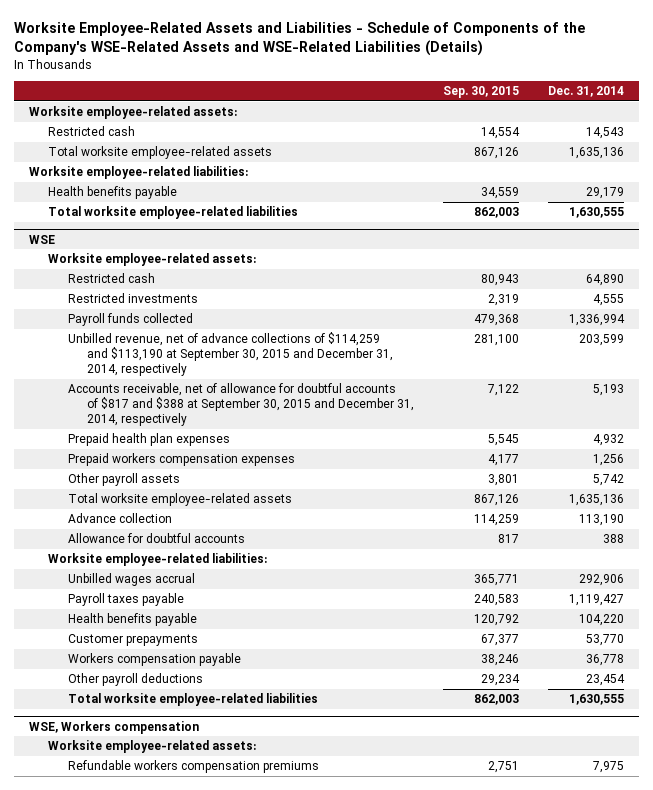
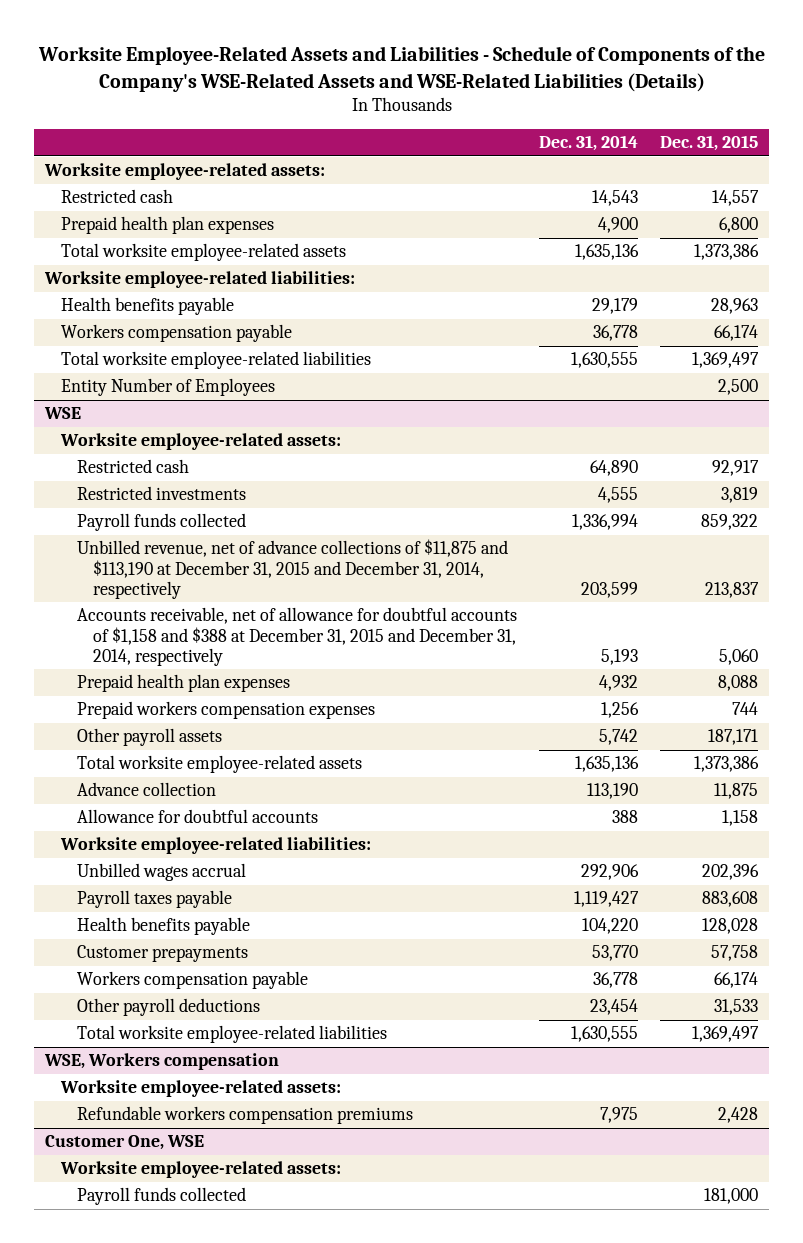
[443,86,520,99] Sep. 30, 2015 -> none
none -> [660,135,759,152] Dec. 31, 2015
none -> [60,216,274,235] Prepaid health plan expenses
none -> [60,324,292,343] Workers compensation payable
none -> [60,378,275,397] Entity Number of Employees
[67,332,394,377] Unbilled revenue, net of advance collections of $114,259 and $113,190 at September 30, 2015 and December 31, 2014, respectively -> [76,539,508,599] Unbilled revenue, net of advance collections of $11,875 and $113,190 at December 31, 2015 and December 31, 2014, respectively
[67,383,415,427] Accounts receivable, net of allowance for doubtful accounts of $817 and $388 at September 30, 2015 and December 31, 2014, respectively -> [76,607,517,666] Accounts receivable, net of allowance for doubtful accounts of $1,158 and $388 at December 31, 2015 and December 31, 2014, respectively
none -> [44,1135,204,1151] Customer One, WSE
none -> [59,1161,341,1179] Worksite employee-related assets:
none -> [76,1187,246,1206] Payroll funds collected

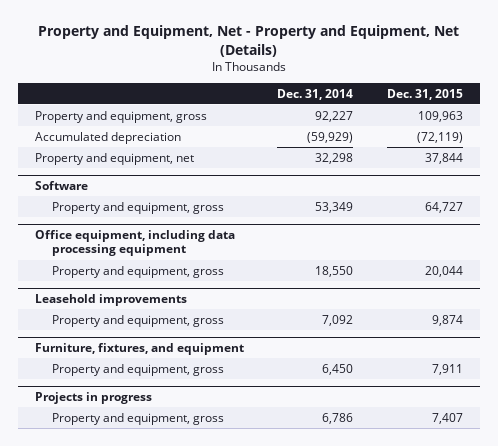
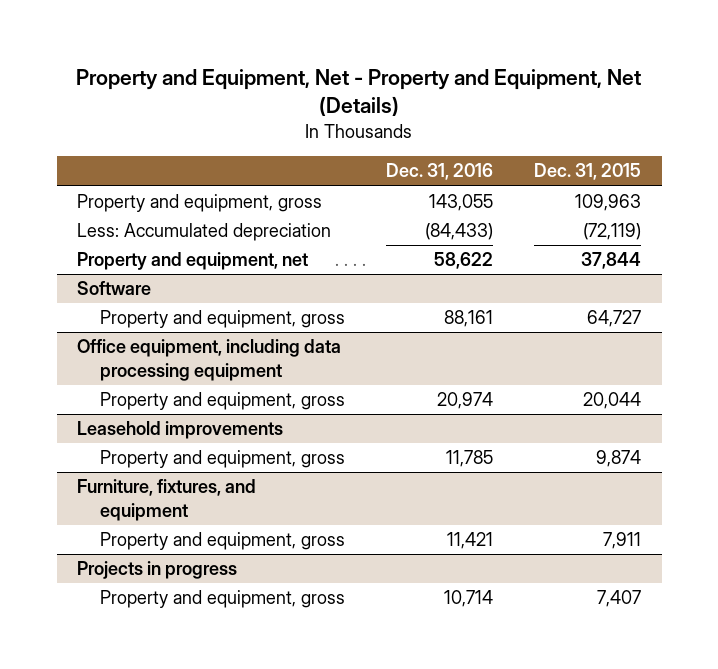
[277,88,354,100] Dec. 31, 2014 -> none
none -> [386,163,494,181] Dec. 31, 2016
[34,131,181,144] Accumulated depreciation -> [77,223,332,242] Less: Accumulated depreciation

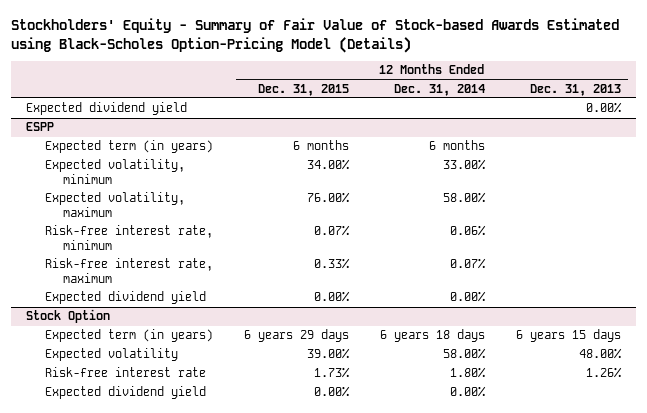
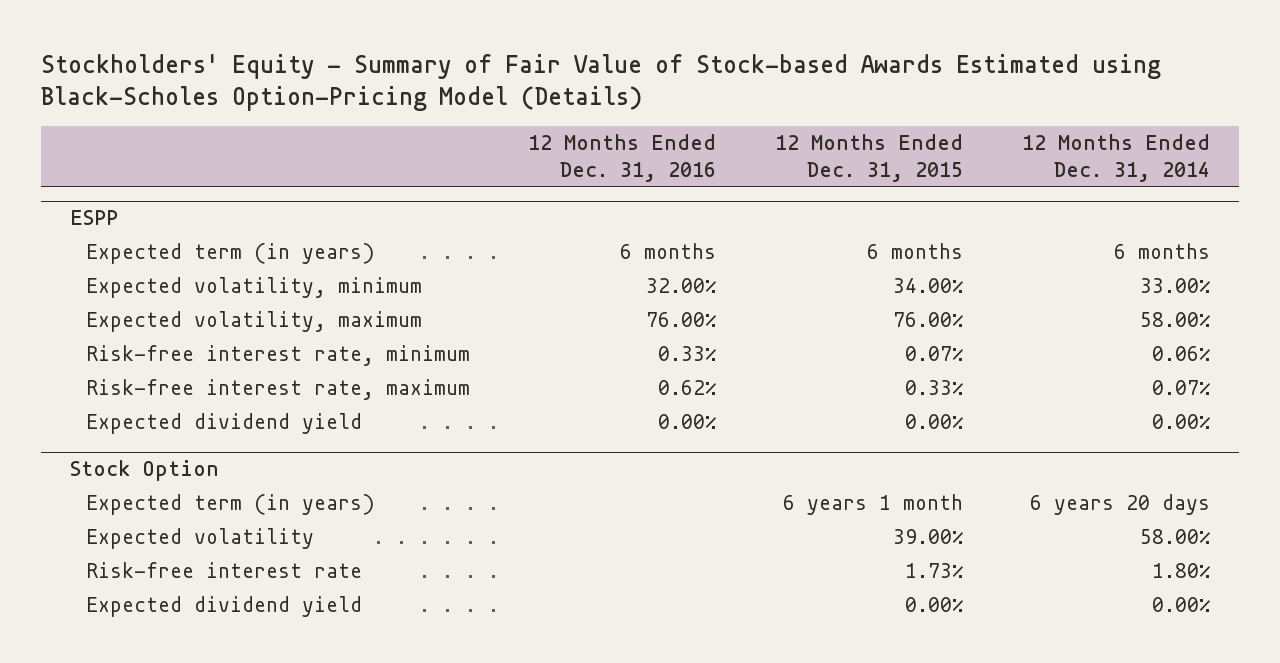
[529,83,621,96] Dec. 31, 2013 -> none
none -> [528,134,717,183] 12 Months Ended Dec. 31, 2016
[26,102,188,116] Expected dividend yield -> none
[243,329,349,343] 6 years 29 days -> [783,493,964,515] 6 years 1 month
[379,329,485,343] 6 years 18 days -> [1029,493,1210,515] 6 years 20 days

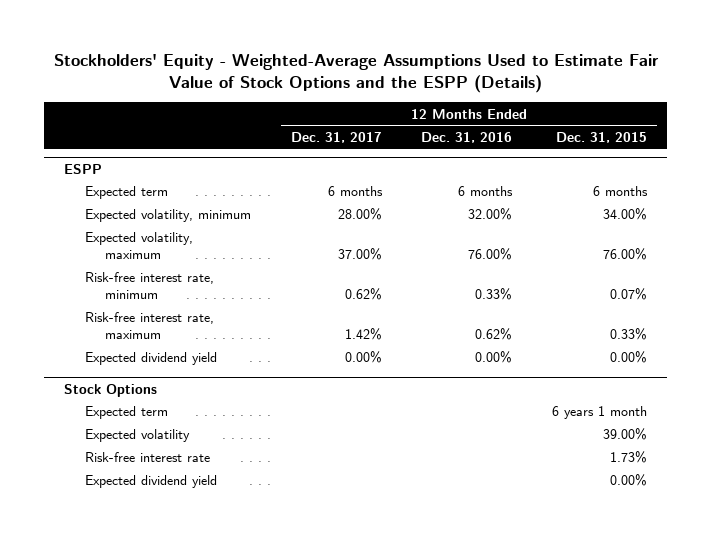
[40,54,1161,112] Stockholders' Equity - Summary of Fair Value of Stock-based Awards Estimated using Black-Scholes Option-Pricing Model (Details) -> [53,54,659,94] Stockholders' Equity - Weighted-Average Assumptions Used to Estimate Fair Value of Stock Options and the ESPP (Details)
[1021,134,1210,183] 12 Months Ended Dec. 31, 2014 -> none
none -> [290,131,382,143] Dec. 31, 2017
[85,242,375,264] Expected term (in years) -> [84,186,168,200] Expected term
[70,460,220,482] Stock Option -> [64,383,158,397] Stock Options
[85,493,375,515] Expected term (in years) -> [84,406,168,420] Expected term

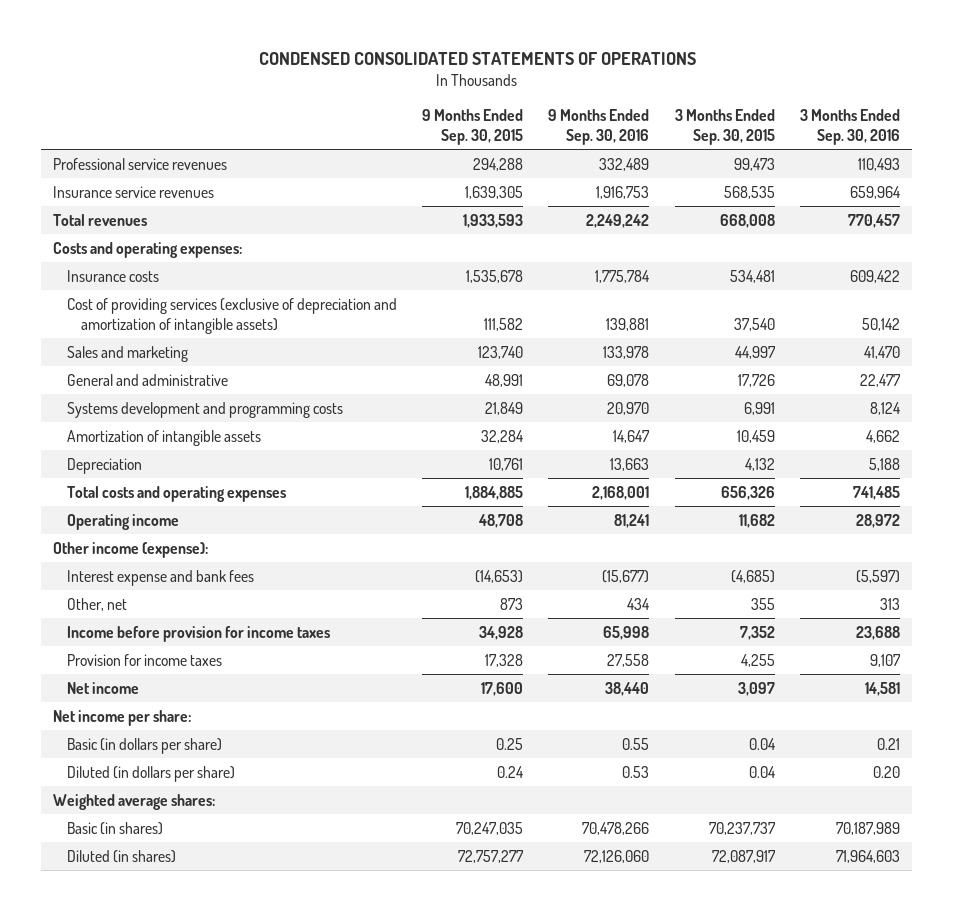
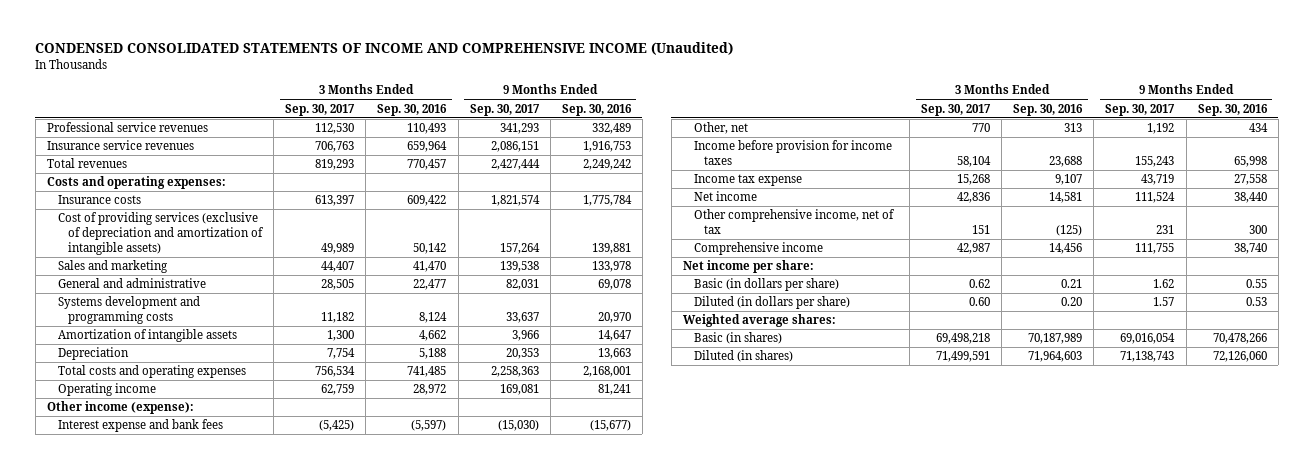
[258,51,696,65] CONDENSED CONSOLIDATED STATEMENTS OF OPERATIONS -> [35,42,734,56] CONDENSED CONSOLIDATED STATEMENTS OF INCOME AND COMPREHENSIVE INCOME (Unaudited)
[422,108,524,145] 9 Months Ended Sep. 30, 2015 -> none
[674,108,775,145] 3 Months Ended Sep. 30, 2015 -> none
none -> [285,103,356,116] Sep. 30, 2017
none -> [469,103,540,116] Sep. 30, 2017
[66,653,222,666] Provision for income taxes -> [693,174,802,187] Income tax expense
none -> [693,209,895,235] Other comprehensive income, net of tax
none -> [693,242,823,256] Comprehensive income

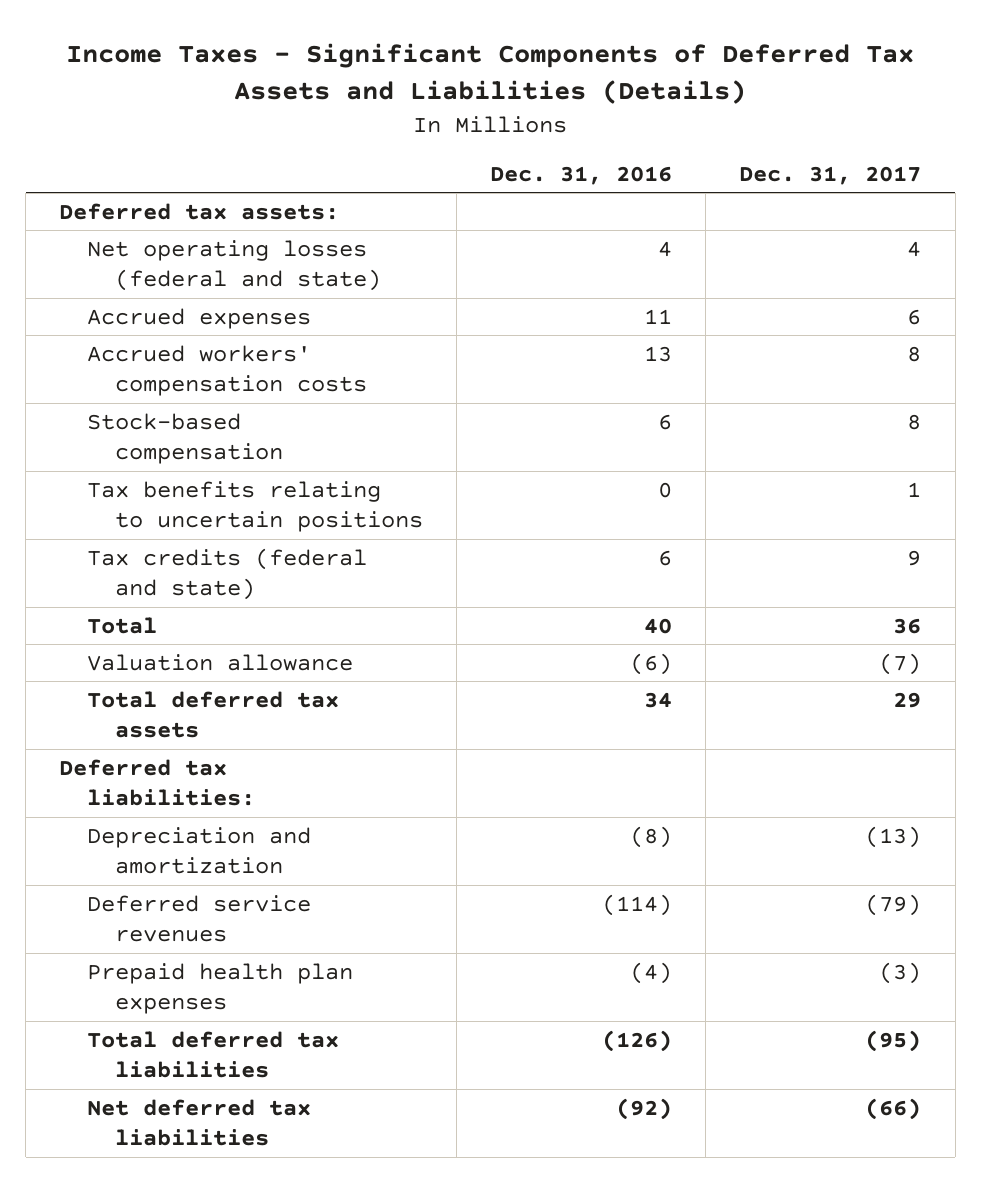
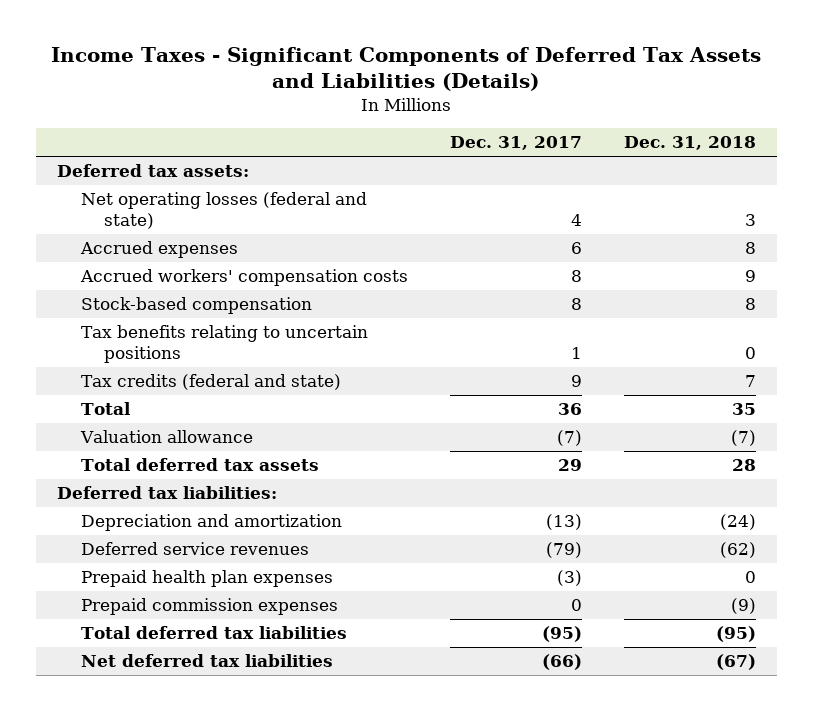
[489,165,672,185] Dec. 31, 2016 -> none
none -> [623,136,756,151] Dec. 31, 2018
none -> [80,598,338,616] Prepaid commission expenses

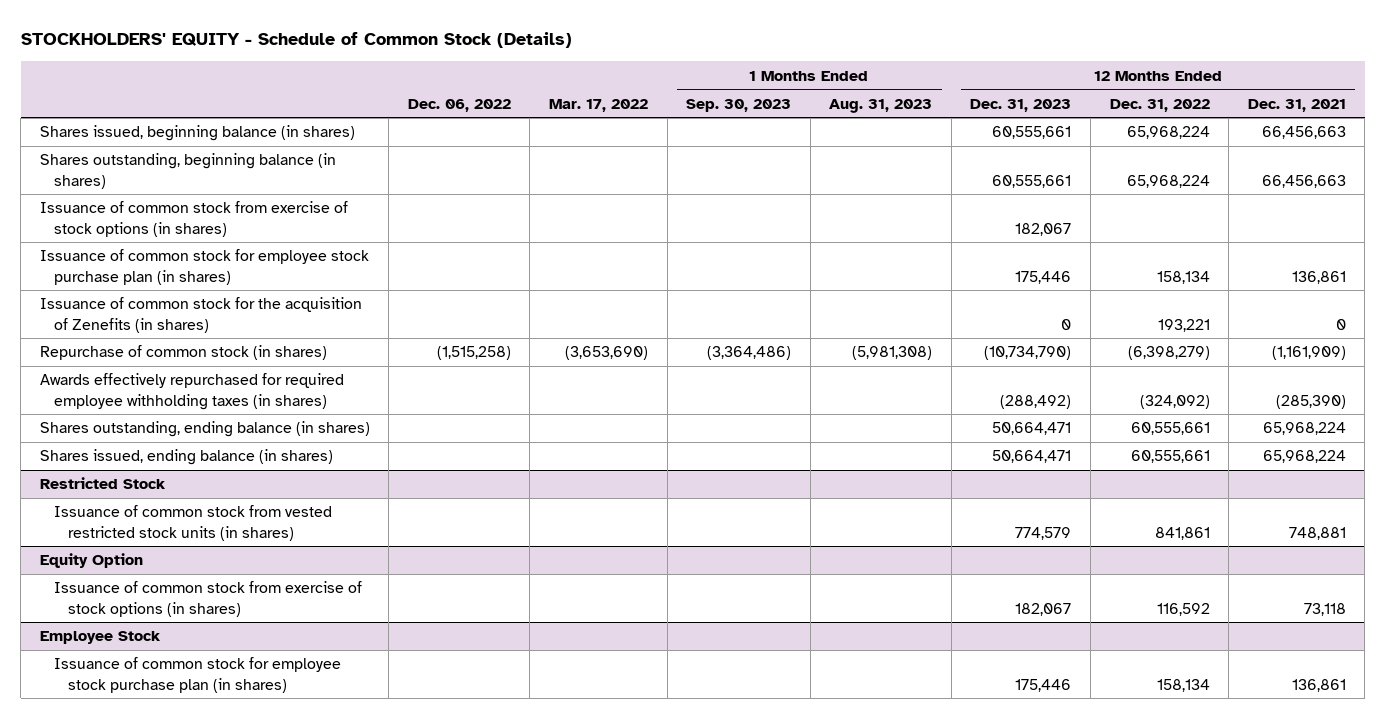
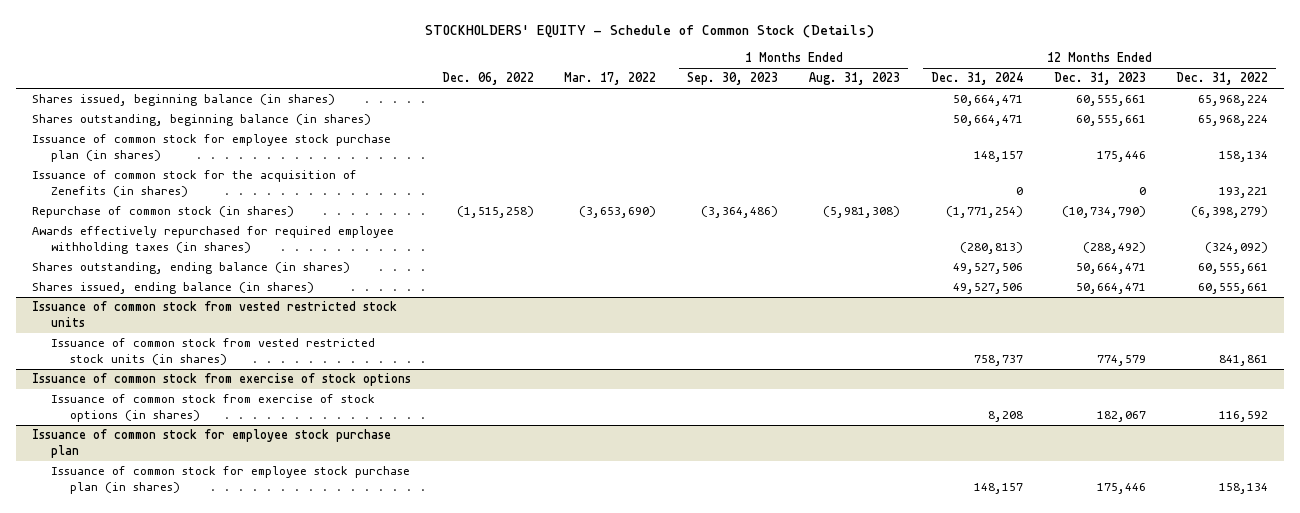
[1247,98,1346,112] Dec. 31, 2021 -> none
none -> [930,72,1023,86] Dec. 31, 2024
[39,201,348,237] Issuance of common stock from exercise of stock options (in shares) -> none
[39,477,166,490] Restricted Stock -> [31,301,397,327] Issuance of common stock from vested restricted stock units
[39,553,143,569] Equity Option -> [31,373,411,387] Issuance of common stock from exercise of stock options
[39,631,161,645] Employee Stock -> [31,429,391,458] Issuance of common stock for employee stock purchase plan

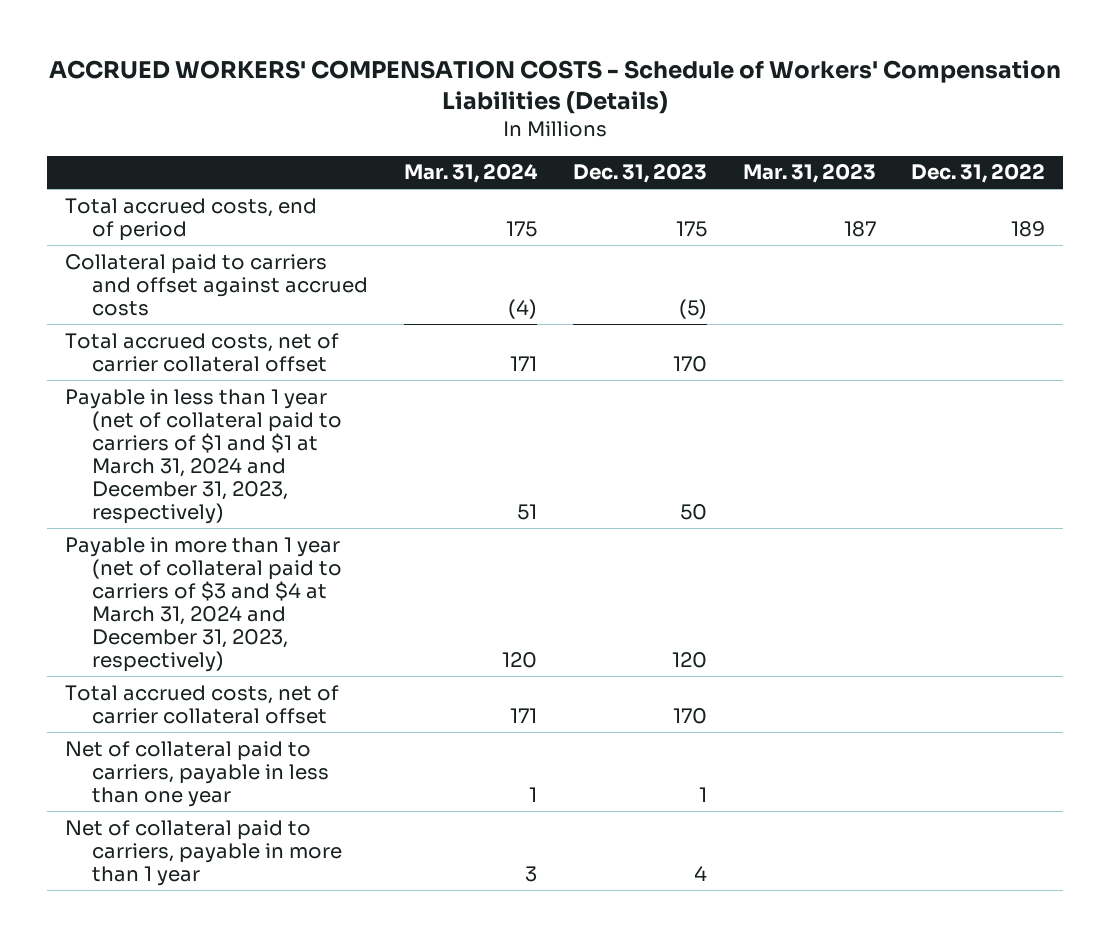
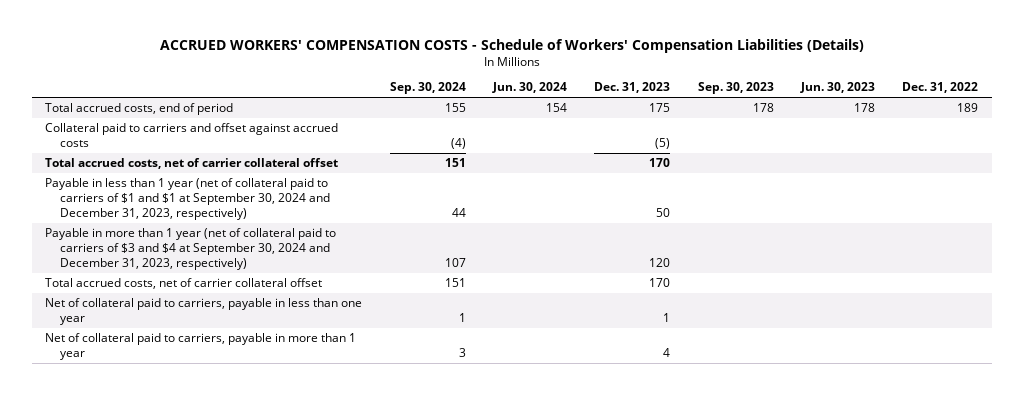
[403,163,538,184] Mar. 31, 2024 -> none
[742,163,876,184] Mar. 31, 2023 -> none
none -> [389,82,466,95] Sep. 30, 2024
none -> [491,82,567,94] Jun. 30, 2024
none -> [697,82,774,95] Sep. 30, 2023
none -> [799,82,875,94] Jun. 30, 2023
[65,388,343,524] Payable in less than 1 year (net of collateral paid to carriers of $1 and $1 at March 31, 2024 and December 31, 2023, respectively) -> [45,177,331,221] Payable in less than 1 year (net of collateral paid to carriers of $1 and $1 at September 30, 2024 and December 31, 2023, respectively)
[65,536,343,672] Payable in more than 1 year (net of collateral paid to carriers of $3 and $4 at March 31, 2024 and December 31, 2023, respectively) -> [45,227,337,271] Payable in more than 1 year (net of collateral paid to carriers of $3 and $4 at September 30, 2024 and December 31, 2023, respectively)

